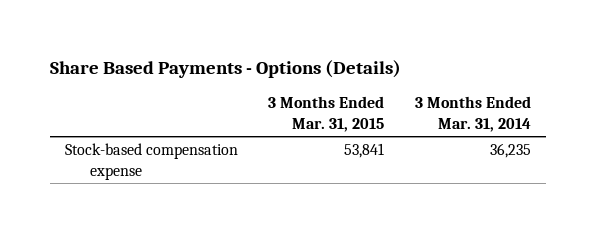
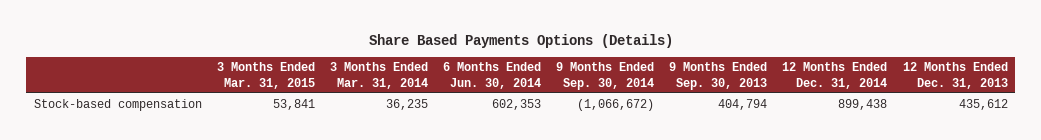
[49,60,401,79] Share Based Payments - Options (Details) -> [368,34,673,49] Share Based Payments Options (Details)
none -> [443,62,542,89] 6 Months Ended Jun. 30, 2014
none -> [556,62,655,90] 9 Months Ended Sep. 30, 2014
none -> [669,62,768,90] 9 Months Ended Sep. 30, 2013
none -> [782,62,888,89] 12 Months Ended Dec. 31, 2014
none -> [902,62,1008,89] 12 Months Ended Dec. 31, 2013
[64,143,238,180] Stock-based compensation expense -> [33,98,202,111] Stock-based compensation

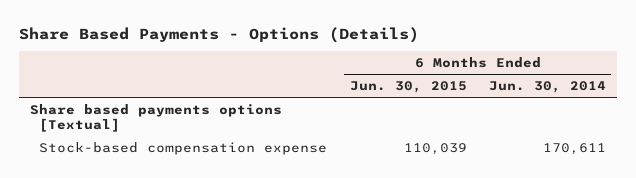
[368,34,673,49] Share Based Payments Options (Details) -> [19,26,420,43] Share Based Payments - Options (Details)
[216,62,315,89] 3 Months Ended Mar. 31, 2015 -> none
[329,62,428,89] 3 Months Ended Mar. 31, 2014 -> none
[556,62,655,90] 9 Months Ended Sep. 30, 2014 -> none
[669,62,768,90] 9 Months Ended Sep. 30, 2013 -> none
[782,62,888,89] 12 Months Ended Dec. 31, 2014 -> none
[902,62,1008,89] 12 Months Ended Dec. 31, 2013 -> none
none -> [349,81,467,94] Jun. 30, 2015
none -> [30,103,283,133] Share based payments options [Textual]
[33,98,202,111] Stock-based compensation -> [39,141,328,155] Stock-based compensation expense
[492,98,542,110] 602,353 -> [542,142,606,155] 170,611

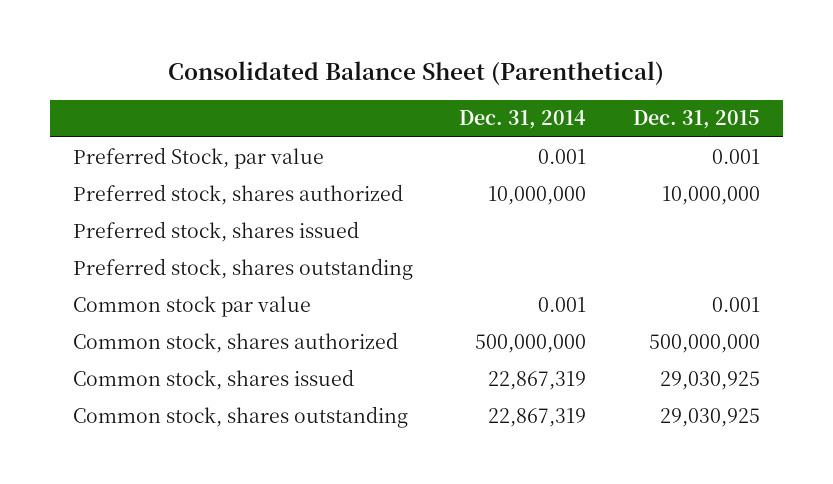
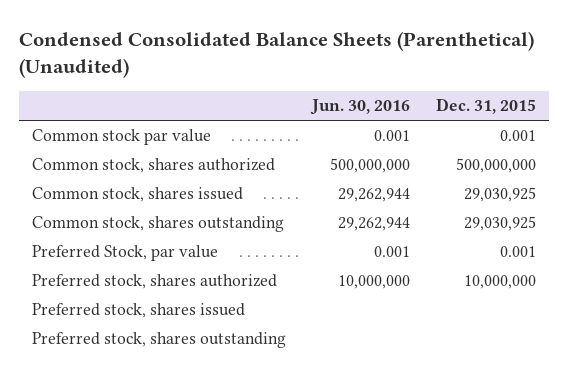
[168,60,665,85] Consolidated Balance Sheet (Parenthetical) -> [18,31,534,79] Condensed Consolidated Balance Sheets (Parenthetical) (Unaudited)
[459,110,587,130] Dec. 31, 2014 -> none
none -> [309,99,410,116] Jun. 30, 2016
[72,146,324,169] Preferred Stock, par value -> [31,245,218,262] Preferred Stock, par value
[72,183,403,205] Preferred stock, shares authorized -> [31,274,277,290] Preferred stock, shares authorized
[72,220,359,242] Preferred stock, shares issued -> [31,303,245,319] Preferred stock, shares issued
[72,257,413,280] Preferred stock, shares outstanding -> [31,332,286,349] Preferred stock, shares outstanding

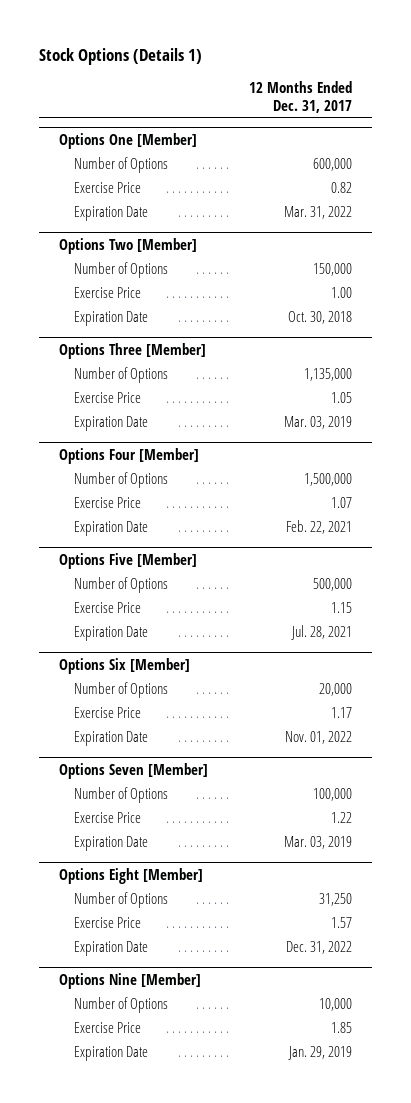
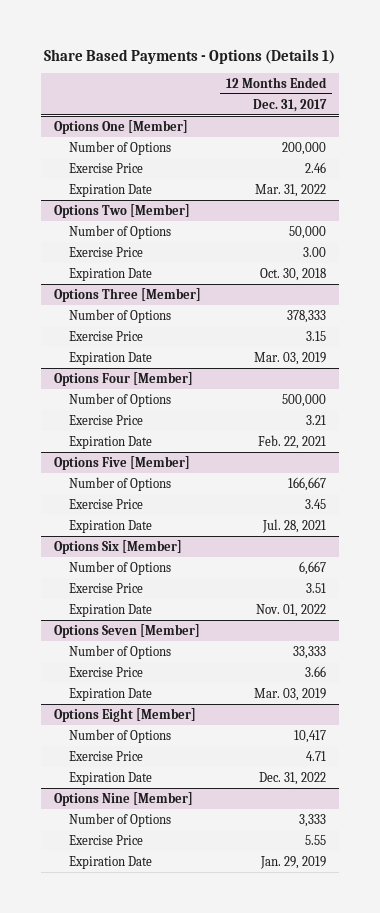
[38,48,202,66] Stock Options (Details 1) -> [44,48,336,64] Share Based Payments - Options (Details 1)
[312,158,352,172] 600,000 -> [282,141,327,155] 200,000
[330,182,352,194] 0.82 -> [305,161,327,173] 2.46
[312,263,352,277] 150,000 -> [289,225,327,239] 50,000
[330,287,352,299] 1.00 -> [303,246,327,257] 3.00
[303,368,352,382] 1,135,000 -> [287,309,327,323] 378,333
[330,392,352,404] 1.05 -> [306,330,327,341] 3.15
[303,473,352,487] 1,500,000 -> [282,393,327,407] 500,000
[330,497,352,509] 1.07 -> [306,414,327,425] 3.21
[312,578,352,592] 500,000 -> [288,476,327,491] 166,667
[330,602,352,614] 1.15 -> [305,498,327,509] 3.45
[318,683,352,697] 20,000 -> [299,560,327,575] 6,667
[330,707,352,719] 1.17 -> [306,582,327,593] 3.51
[312,788,352,802] 100,000 -> [293,645,327,659] 33,333
[330,812,352,824] 1.22 -> [305,665,327,677] 3.66
[318,893,352,907] 31,250 -> [294,729,327,743] 10,417
[330,917,352,929] 1.57 -> [306,750,327,761] 4.71
[318,998,352,1012] 10,000 -> [299,813,327,827] 3,333
[330,1022,352,1034] 1.85 -> [305,834,327,845] 5.55

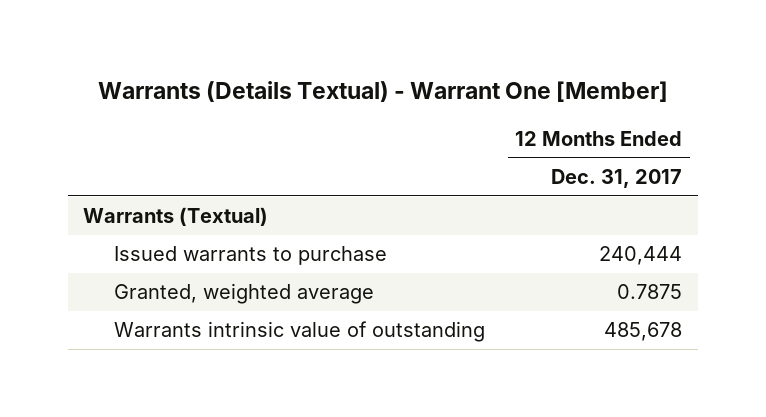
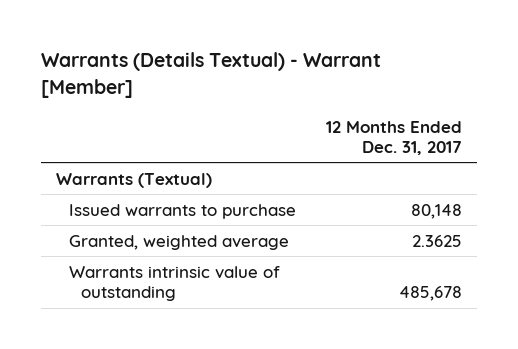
[97,81,668,103] Warrants (Details Textual) - Warrant One [Member] -> [40,52,381,98] Warrants (Details Textual) - Warrant [Member]
[599,246,683,266] 240,444 -> [411,203,463,219] 80,148
[617,284,683,300] 0.7875 -> [412,234,463,247] 2.3625

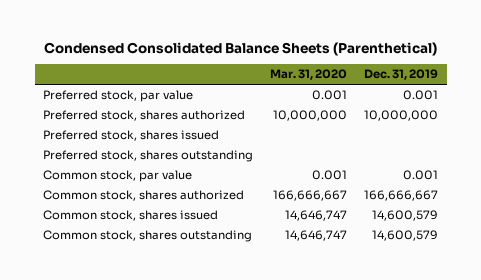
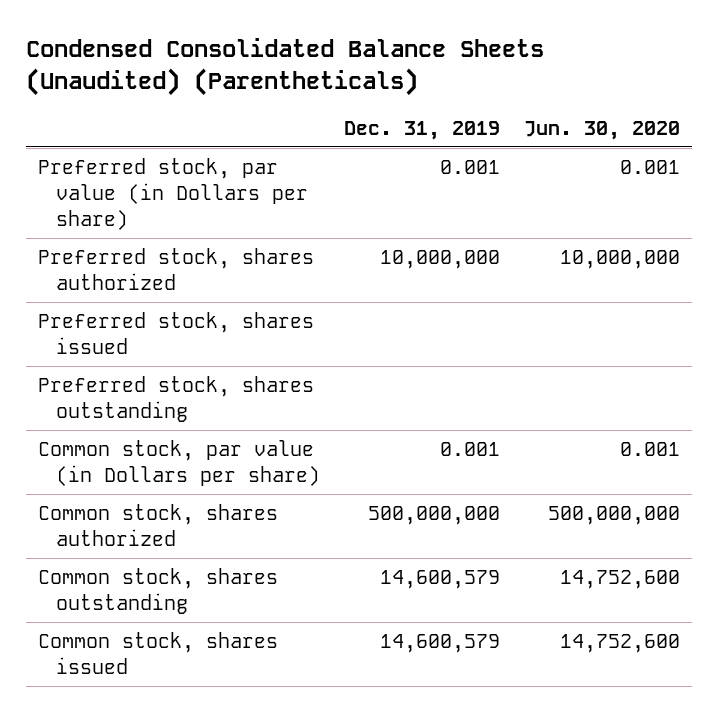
[43,41,437,56] Condensed Consolidated Balance Sheets (Parenthetical) -> [25,38,544,96] Condensed Consolidated Balance Sheets (Unaudited) (Parentheticals)
[270,69,348,81] Mar. 31, 2020 -> none
none -> [523,120,680,140] Jun. 30, 2020
[43,90,194,103] Preferred stock, par value -> [37,158,309,230] Preferred stock, par value (in Dollars per share)
[43,170,193,183] Common stock, par value -> [37,440,321,486] Common stock, par value (in Dollars per share)
[364,190,439,202] 166,666,667 -> [368,506,501,526] 500,000,000
[43,210,219,222] Common stock, shares issued -> [37,632,278,674] Common stock, shares issued

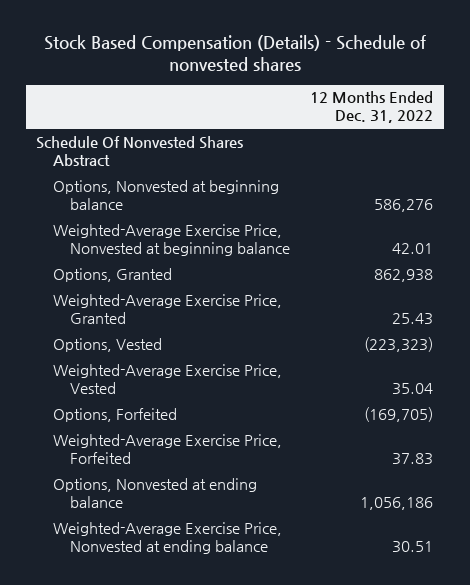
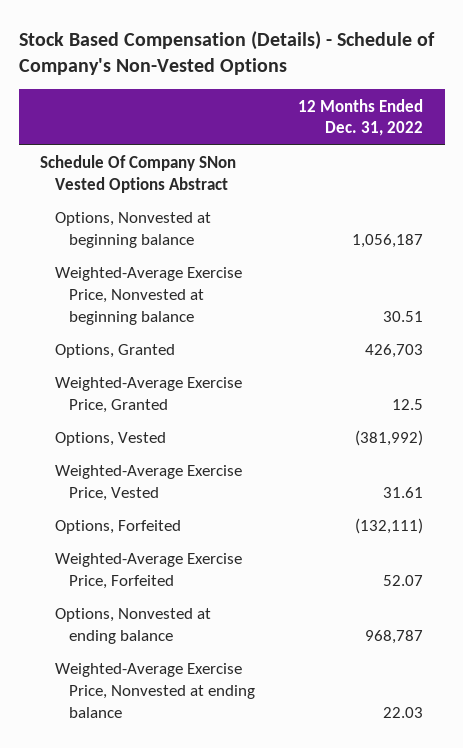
[43,35,426,72] Stock Based Compensation (Details) - Schedule of nonvested shares -> [18,30,435,76] Stock Based Compensation (Details) - Schedule of Company's Non-Vested Options
[36,135,244,166] Schedule Of Nonvested Shares Abstract -> none
none -> [40,155,237,194] Schedule Of Company SNon Vested Options Abstract
[374,198,434,212] 586,276 -> [351,234,423,249] 1,056,187
[392,242,434,254] 42.01 -> [382,310,423,322] 30.51
[374,268,434,282] 862,938 -> [364,344,423,359] 426,703
[392,312,434,325] 25.43 -> [391,399,423,411] 12.5
[364,336,434,352] (223,323) -> [354,430,423,447] (381,992)
[392,382,434,395] 35.04 -> [382,487,423,499] 31.61
[364,406,434,422] (169,705) -> [354,518,423,535] (132,111)
[392,452,434,465] 37.83 -> [382,575,423,587] 52.07
[360,496,434,510] 1,056,186 -> [364,630,423,645] 968,787
[392,540,434,553] 30.51 -> [382,706,423,718] 22.03

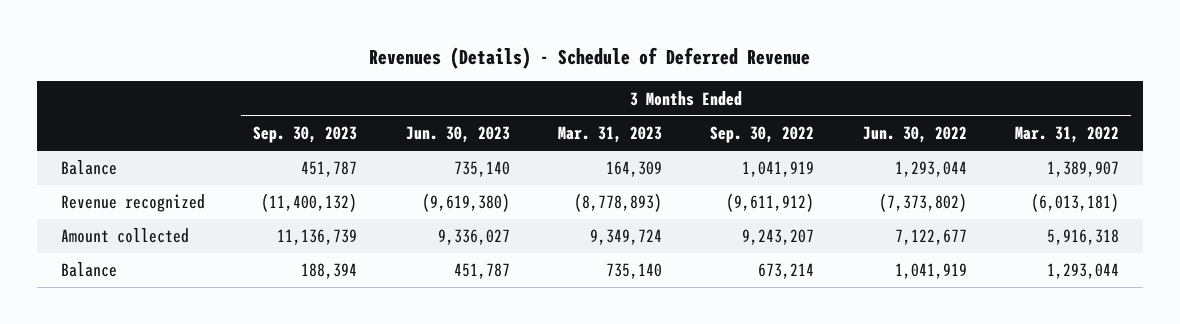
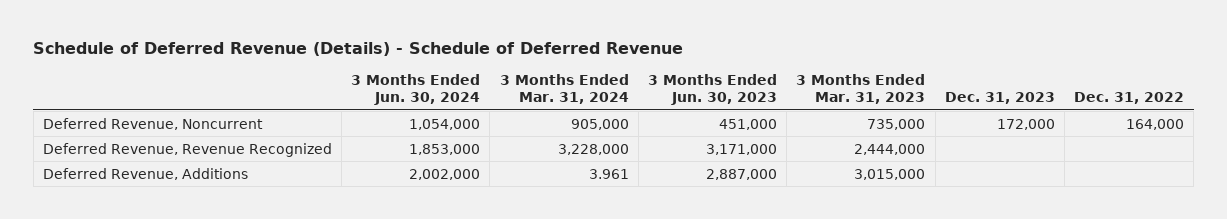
[368,46,810,69] Revenues (Details) - Schedule of Deferred Revenue -> [33,41,684,56] Schedule of Deferred Revenue (Details) - Schedule of Deferred Revenue
[253,126,358,144] Sep. 30, 2023 -> none
[710,126,815,144] Sep. 30, 2022 -> none
[862,126,967,144] Jun. 30, 2022 -> none
[1014,126,1119,144] Mar. 31, 2022 -> none
none -> [351,73,481,105] 3 Months Ended Jun. 30, 2024
none -> [499,73,629,104] 3 Months Ended Mar. 31, 2024
none -> [944,91,1055,104] Dec. 31, 2023
none -> [1074,91,1185,104] Dec. 31, 2022
[61,160,118,176] Balance -> none
[61,228,190,244] Amount collected -> none
[61,262,118,278] Balance -> none
none -> [42,117,263,130] Deferred Revenue, Noncurrent
[61,194,206,213] Revenue recognized -> [42,142,332,157] Deferred Revenue, Revenue Recognized
[421,193,510,213] (9,619,380) -> [706,143,778,155] 3,171,000
[573,193,662,213] (8,778,893) -> [854,143,926,155] 2,444,000
none -> [42,167,248,180] Deferred Revenue, Additions

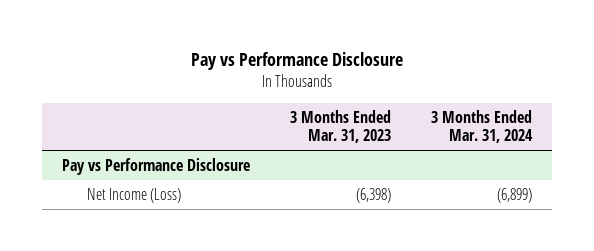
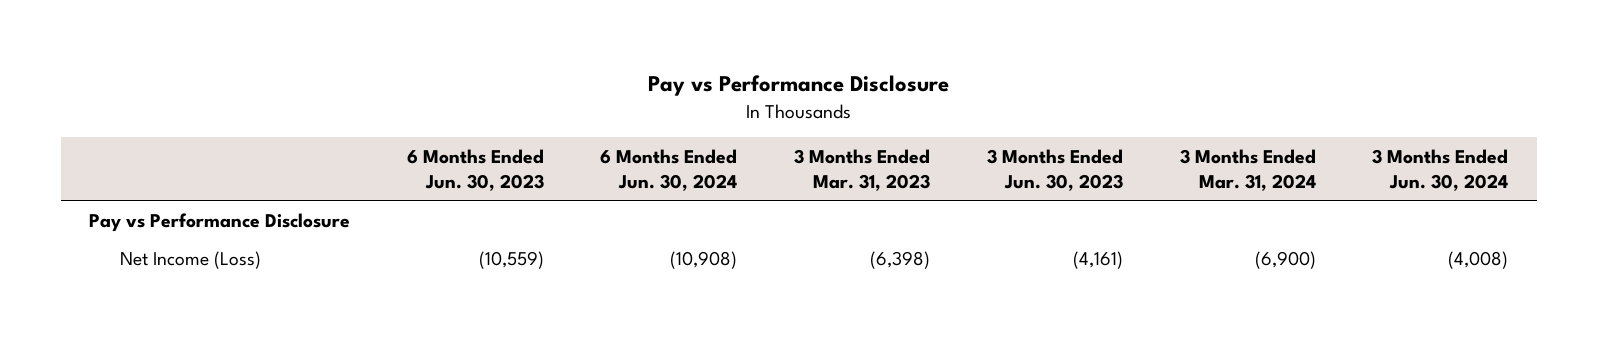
none -> [406,148,544,191] 6 Months Ended Jun. 30, 2023
none -> [600,148,738,191] 6 Months Ended Jun. 30, 2024
none -> [986,148,1123,191] 3 Months Ended Jun. 30, 2023
none -> [1372,148,1509,191] 3 Months Ended Jun. 30, 2024
[496,187,532,203] (6,899) -> [1254,250,1316,269] (6,900)

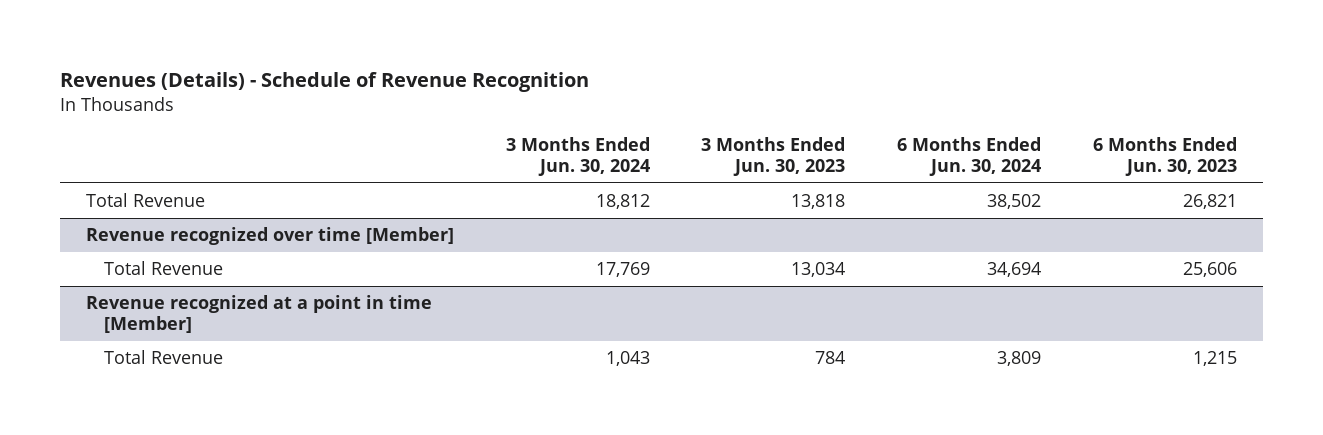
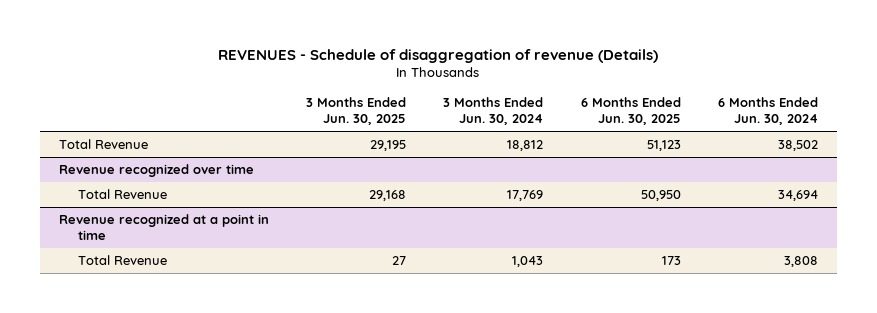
[59,71,589,92] Revenues (Details) - Schedule of Revenue Recognition -> [218,48,659,63] REVENUES - Schedule of disaggregation of revenue (Details)
[701,137,846,176] 3 Months Ended Jun. 30, 2023 -> none
[1092,137,1237,176] 6 Months Ended Jun. 30, 2023 -> none
none -> [305,97,406,125] 3 Months Ended Jun. 30, 2025
none -> [580,97,681,125] 6 Months Ended Jun. 30, 2025
[85,227,454,246] Revenue recognized over time [Member] -> [58,164,254,178] Revenue recognized over time
[85,295,432,333] Revenue recognized at a point in time [Member] -> [58,214,269,240] Revenue recognized at a point in time
[997,351,1042,367] 3,809 -> [784,256,819,268] 3,808

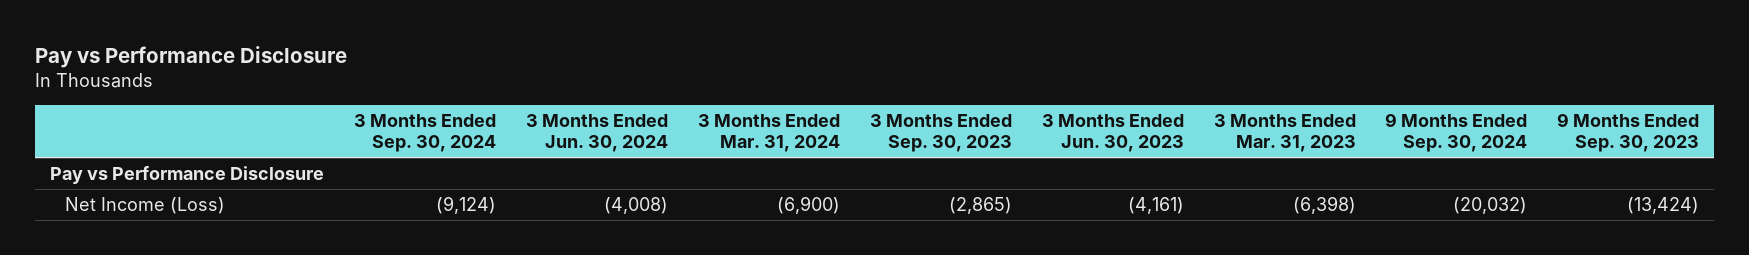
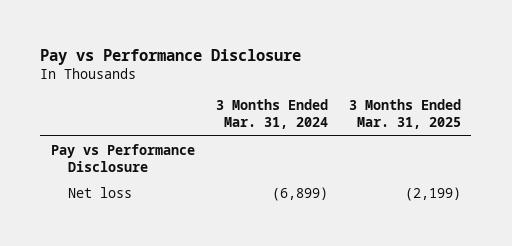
[354,114,497,153] 3 Months Ended Sep. 30, 2024 -> none
[525,114,668,153] 3 Months Ended Jun. 30, 2024 -> none
[869,114,1012,153] 3 Months Ended Sep. 30, 2023 -> none
[1041,114,1184,153] 3 Months Ended Jun. 30, 2023 -> none
[1213,114,1356,153] 3 Months Ended Mar. 31, 2023 -> none
[1385,113,1528,153] 9 Months Ended Sep. 30, 2024 -> none
[1557,113,1700,153] 9 Months Ended Sep. 30, 2023 -> none
none -> [348,99,461,130] 3 Months Ended Mar. 31, 2025
[64,197,225,215] Net Income (Loss) -> [67,186,132,198] Net loss
[776,196,840,215] (6,900) -> [271,186,328,201] (6,899)

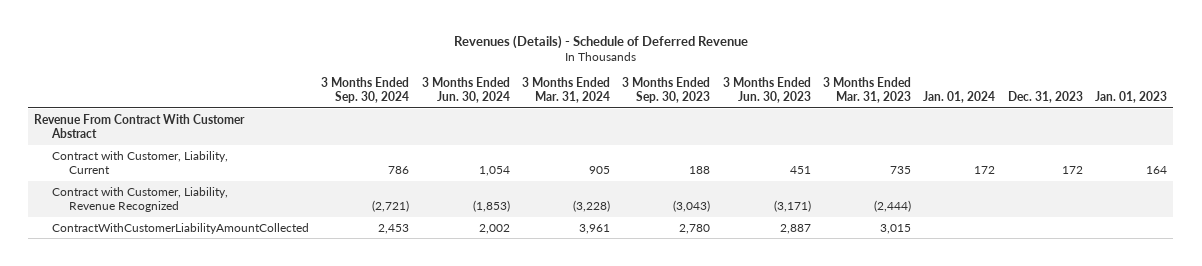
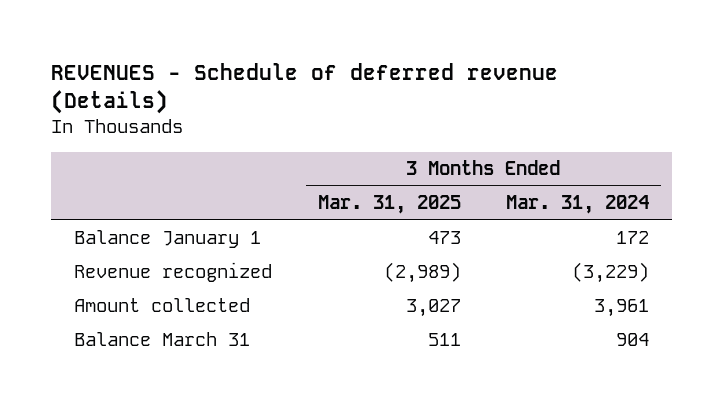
[453,34,748,49] Revenues (Details) - Schedule of Deferred Revenue -> [50,62,558,115] REVENUES - Schedule of deferred revenue (Details)
[321,76,410,104] 3 Months Ended Sep. 30, 2024 -> none
[421,76,510,104] 3 Months Ended Jun. 30, 2024 -> none
[622,76,711,104] 3 Months Ended Sep. 30, 2023 -> none
[722,76,811,104] 3 Months Ended Jun. 30, 2023 -> none
[823,76,912,104] 3 Months Ended Mar. 31, 2023 -> none
[923,91,996,104] Jan. 01, 2024 -> none
[1007,91,1083,104] Dec. 31, 2023 -> none
[1095,91,1168,104] Jan. 01, 2023 -> none
none -> [317,195,461,215] Mar. 31, 2025
[34,113,246,138] Revenue From Contract With Customer Abstract -> none
[51,150,228,174] Contract with Customer, Liability, Current -> none
[51,186,228,212] Contract with Customer, Liability, Revenue Recognized -> none
none -> [73,230,261,249] Balance January 1
none -> [73,262,272,283] Revenue recognized
[51,222,309,234] ContractWithCustomerLiabilityAmountCollected -> [73,298,250,313] Amount collected
none -> [73,332,250,347] Balance March 31

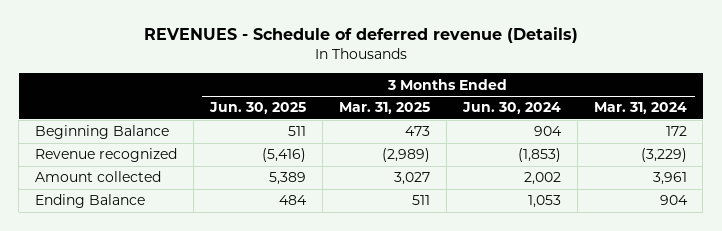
none -> [209,102,307,115] Jun. 30, 2025
none -> [461,102,561,115] Jun. 30, 2024
[73,230,261,249] Balance January 1 -> [35,125,170,140] Beginning Balance
[73,332,250,347] Balance March 31 -> [35,194,146,209] Ending Balance

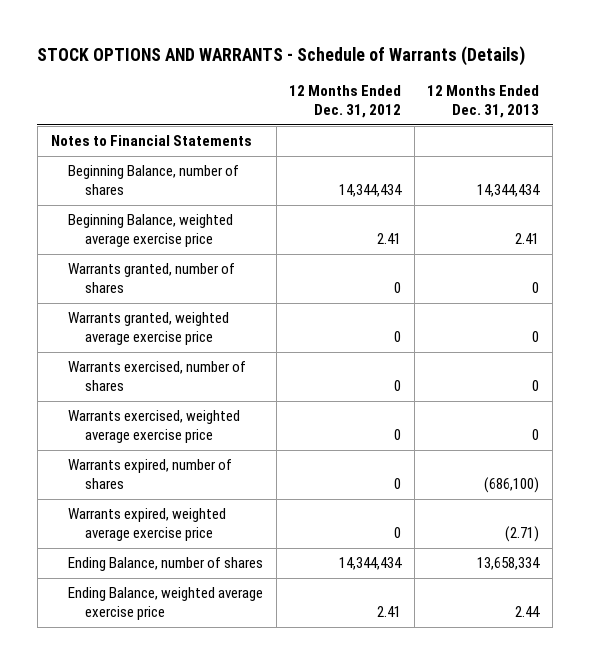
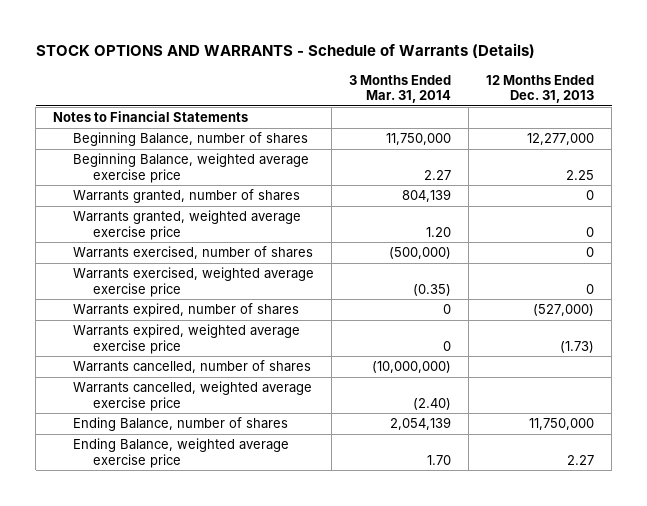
[289,85,402,119] 12 Months Ended Dec. 31, 2012 -> none
none -> [349,74,452,104] 3 Months Ended Mar. 31, 2014
[477,184,541,198] 14,344,434 -> [527,133,595,146] 12,277,000
[515,233,540,245] 2.41 -> [566,169,595,180] 2.25
[484,477,540,494] (686,100) -> [533,304,595,317] (527,000)
[505,526,540,543] (2.71) -> [560,340,595,353] (1.73)
none -> [73,360,312,374] Warrants cancelled, number of shares
none -> [73,381,313,411] Warrants cancelled, weighted average exercise price
[477,557,541,571] 13,658,334 -> [529,418,595,431] 11,750,000
[515,606,541,618] 2.44 -> [567,454,595,465] 2.27

